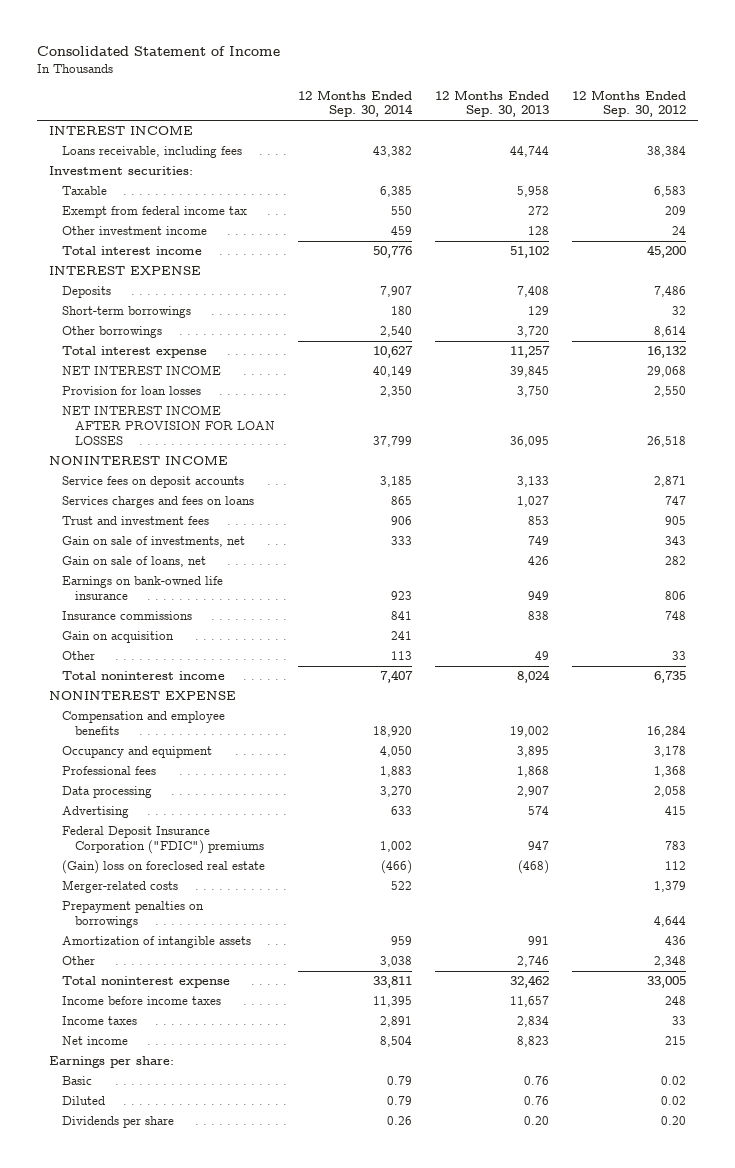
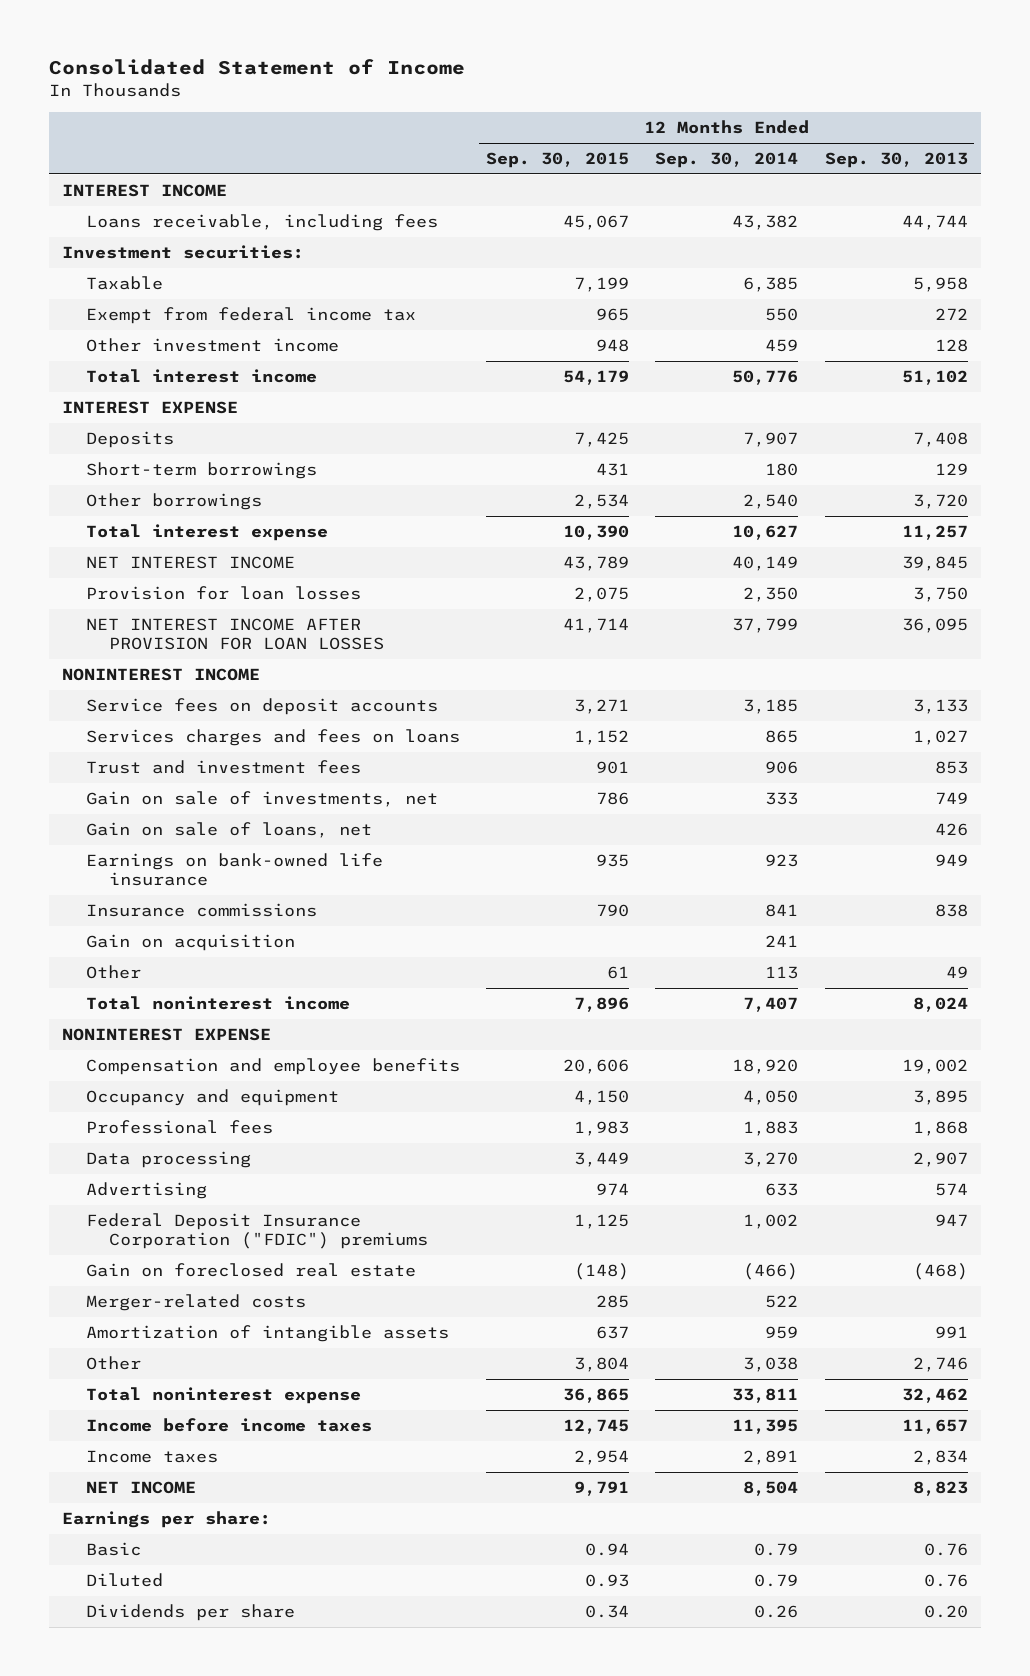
[572,89,687,118] 12 Months Ended Sep. 30, 2012 -> none
none -> [486,152,630,169] Sep. 30, 2015
[62,860,266,875] (Gain) loss on foreclosed real estate -> [85,1263,416,1278] Gain on foreclosed real estate
[62,901,205,929] Prepayment penalties on borrowings -> none
[62,1036,129,1046] Net income -> [85,1481,196,1495] NET INCOME

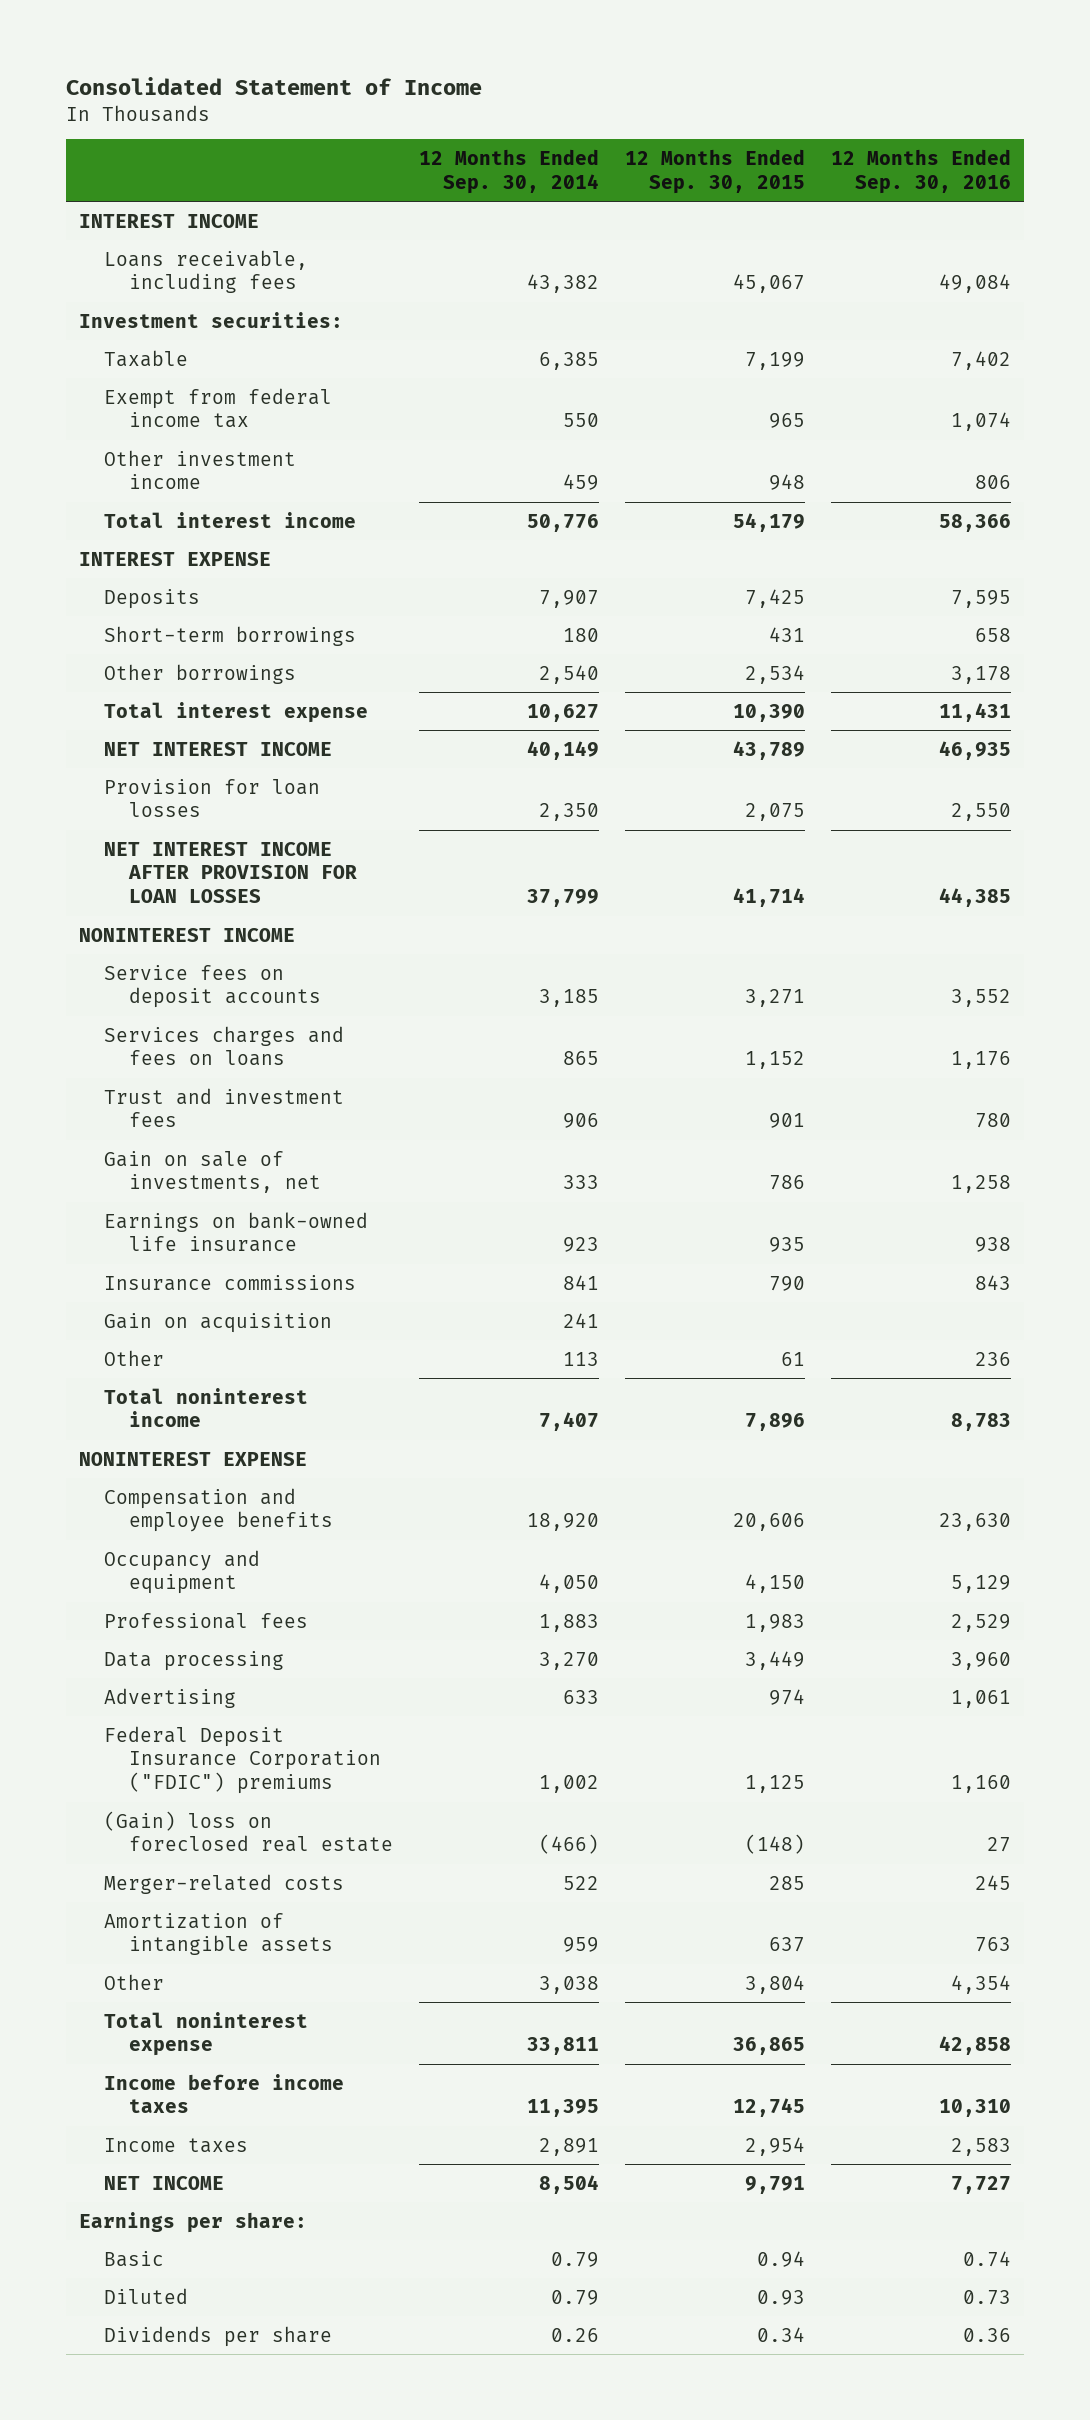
[824,152,968,169] Sep. 30, 2013 -> none
none -> [831,149,1012,194] 12 Months Ended Sep. 30, 2016
[85,822,372,839] Gain on sale of loans, net -> none
[85,1263,416,1278] Gain on foreclosed real estate -> [104,1810,394,1853] (Gain) loss on foreclosed real estate

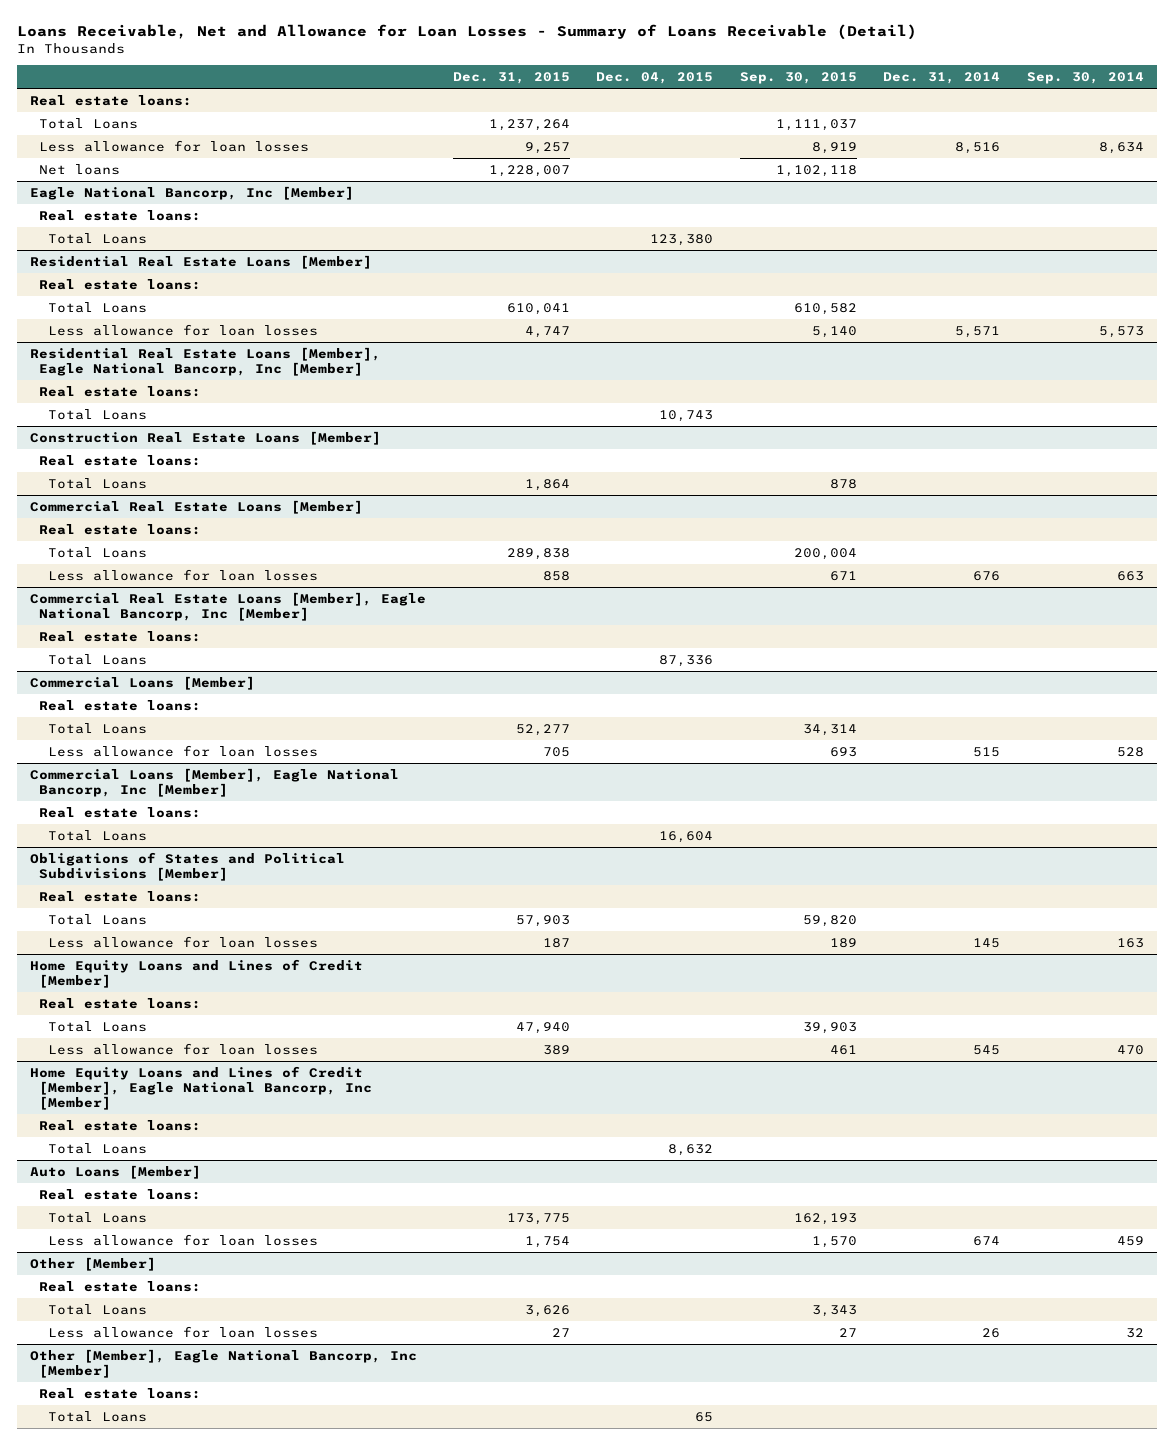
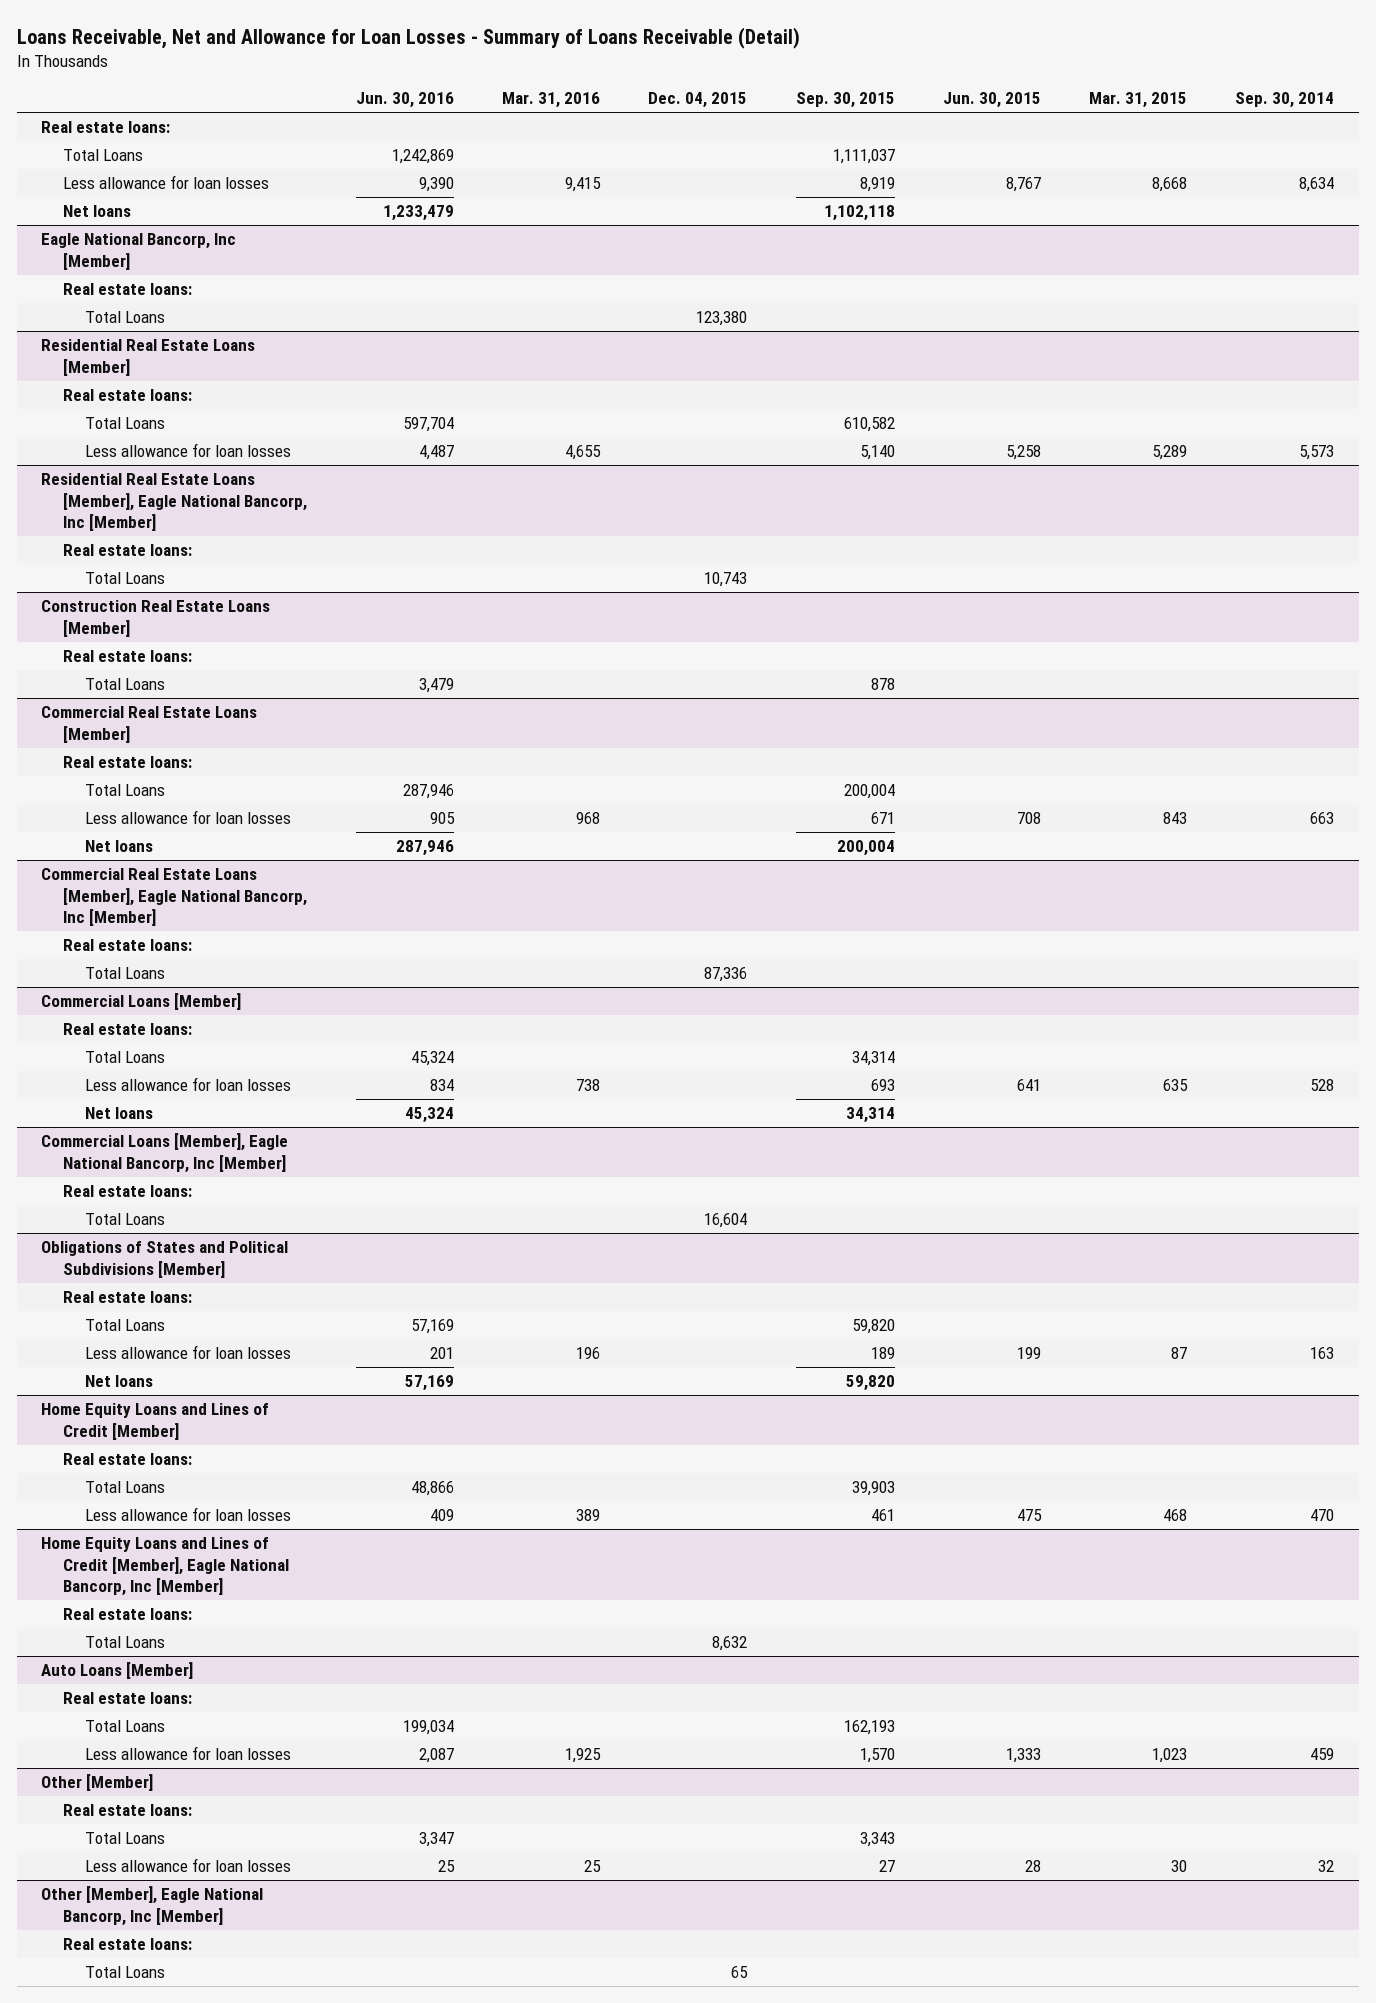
[452,72,570,85] Dec. 31, 2015 -> none
[883,72,1001,85] Dec. 31, 2014 -> none
none -> [355,92,454,109] Jun. 30, 2016
none -> [501,92,600,109] Mar. 31, 2016
none -> [942,92,1041,109] Jun. 30, 2015
none -> [1089,92,1188,109] Mar. 31, 2015
none -> [85,840,154,853] Net loans
none -> [85,1107,154,1120] Net loans
none -> [85,1375,154,1388] Net loans

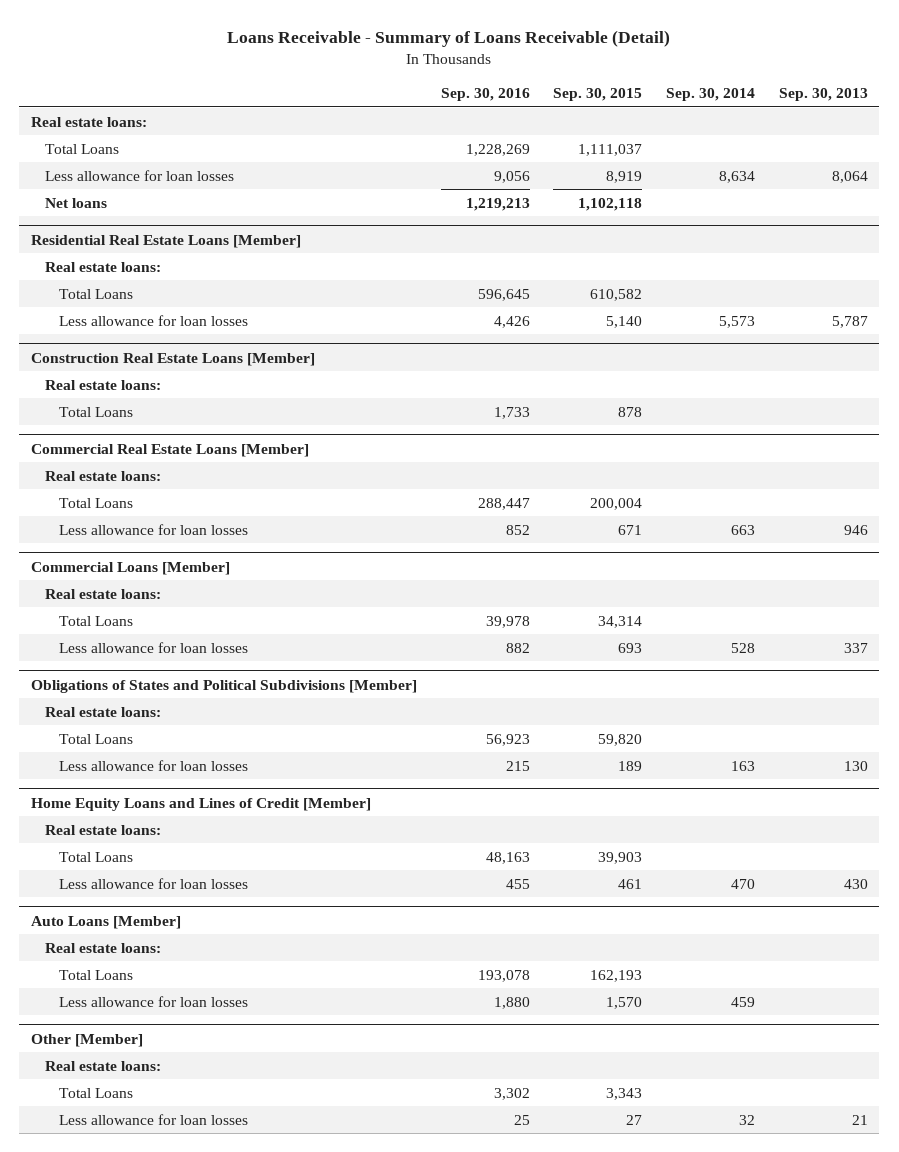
[17,26,801,49] Loans Receivable, Net and Allowance for Loan Losses - Summary of Loans Receivable (Detail) -> [227,30,671,48] Loans Receivable - Summary of Loans Receivable (Detail)
[355,92,454,109] Jun. 30, 2016 -> none
[501,92,600,109] Mar. 31, 2016 -> none
[648,92,748,109] Dec. 04, 2015 -> none
[942,92,1041,109] Jun. 30, 2015 -> none
[1089,92,1188,109] Mar. 31, 2015 -> none
none -> [440,87,530,101] Sep. 30, 2016
none -> [778,87,868,101] Sep. 30, 2013
[41,233,237,270] Eagle National Bancorp, Inc [Member] -> none
[63,283,193,296] Real estate loans: -> none
[85,311,166,324] Total Loans -> none
[41,473,308,532] Residential Real Estate Loans [Member], Eagle National Bancorp, Inc [Member] -> none
[63,544,193,557] Real estate loans: -> none
[85,572,166,585] Total Loans -> none
[85,840,154,853] Net loans -> none
[41,868,308,927] Commercial Real Estate Loans [Member], Eagle National Bancorp, Inc [Member] -> none
[63,939,193,952] Real estate loans: -> none
[85,967,166,980] Total Loans -> none
[85,1107,154,1120] Net loans -> none
[41,1133,289,1173] Commercial Loans [Member], Eagle National Bancorp, Inc [Member] -> none
[63,1185,193,1198] Real estate loans: -> none
[85,1213,166,1226] Total Loans -> none
[85,1375,154,1388] Net loans -> none
[41,1537,290,1597] Home Equity Loans and Lines of Credit [Member], Eagle National Bancorp, Inc [Member] -> none
[63,1608,193,1621] Real estate loans: -> none
[85,1636,166,1649] Total Loans -> none
[41,1886,264,1926] Other [Member], Eagle National Bancorp, Inc [Member] -> none
[63,1938,193,1951] Real estate loans: -> none
[85,1966,166,1979] Total Loans -> none

